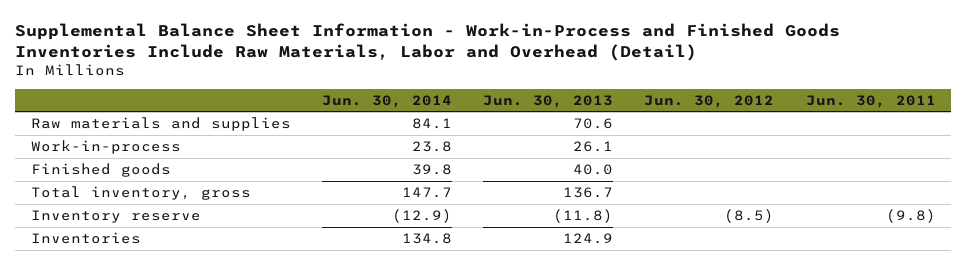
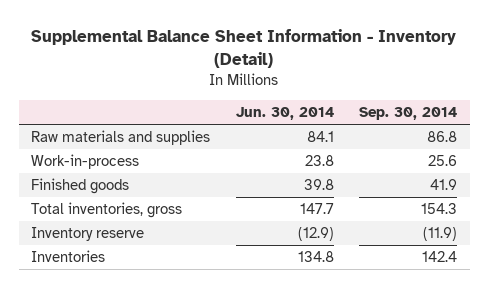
[15,23,841,62] Supplemental Balance Sheet Information - Work-in-Process and Finished Goods Inventories Include Raw Materials, Labor and Overhead (Detail) -> [31,28,457,69] Supplemental Balance Sheet Information - Inventory (Detail)
[483,94,614,108] Jun. 30, 2013 -> none
[644,94,775,108] Jun. 30, 2012 -> none
[805,94,936,108] Jun. 30, 2011 -> none
none -> [359,107,458,121] Sep. 30, 2014
[30,185,251,200] Total inventory, gross -> [31,202,183,219] Total inventories, gross

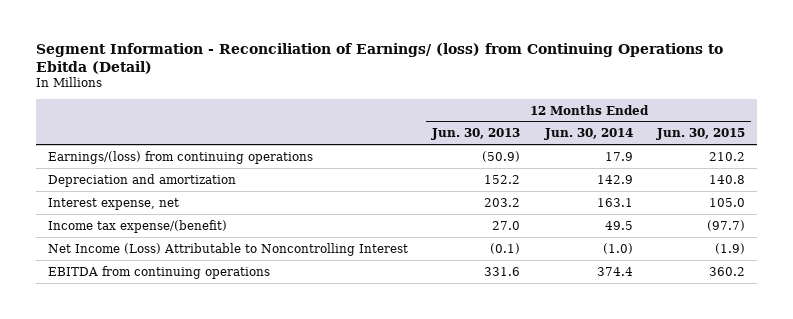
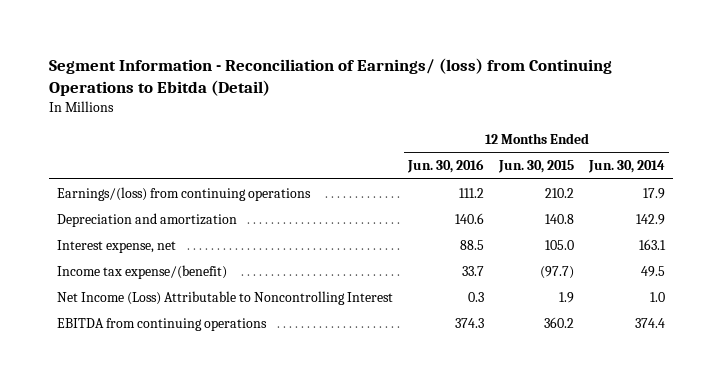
[431,128,521,141] Jun. 30, 2013 -> none
none -> [406,159,484,174] Jun. 30, 2016
[602,242,633,254] (1.0) -> [650,291,666,302] 1.0
[714,242,745,254] (1.9) -> [559,291,575,303] 1.9

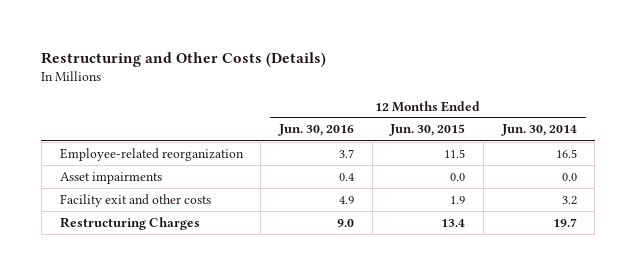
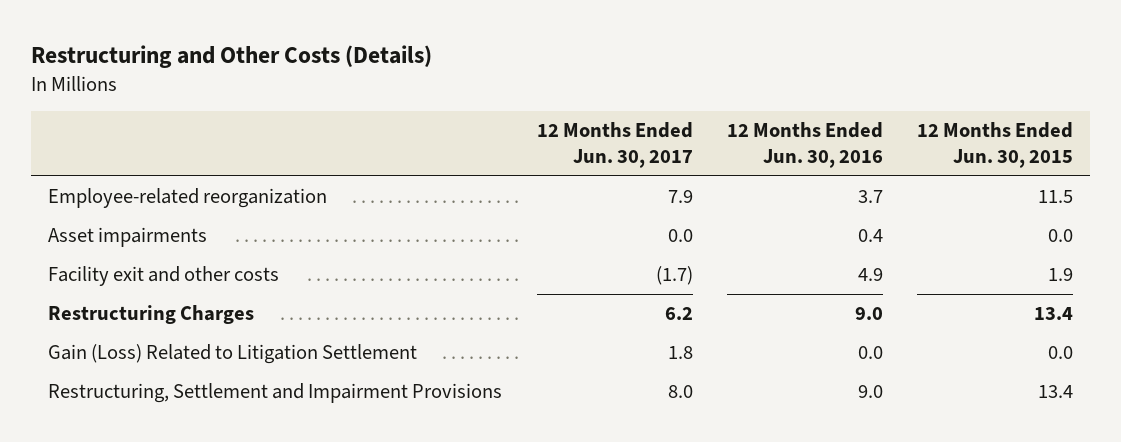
[500,124,577,137] Jun. 30, 2014 -> none
none -> [536,122,693,169] 12 Months Ended Jun. 30, 2017
none -> [48,344,418,365] Gain (Loss) Related to Litigation Settlement
none -> [48,383,503,404] Restructuring, Settlement and Impairment Provisions

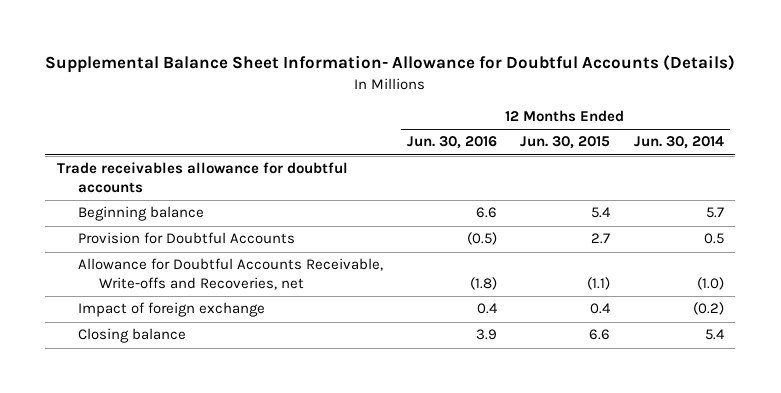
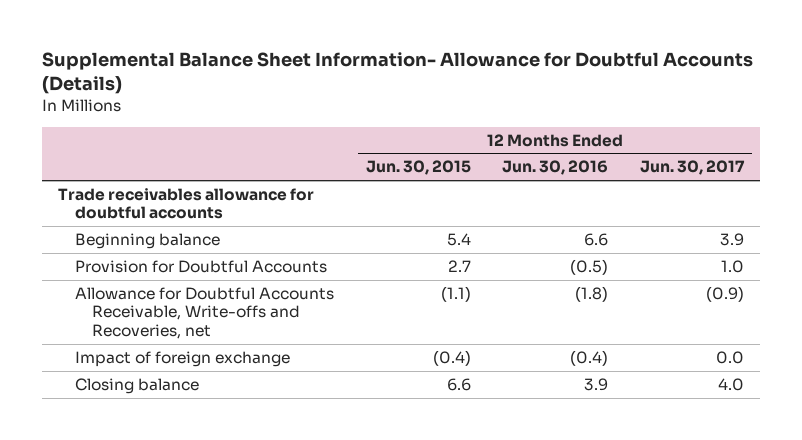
[633,136,724,150] Jun. 30, 2014 -> none
none -> [639,160,745,176] Jun. 30, 2017
[476,303,498,315] 0.4 -> [570,350,609,367] (0.4)
[590,303,612,315] 0.4 -> [432,350,471,367] (0.4)

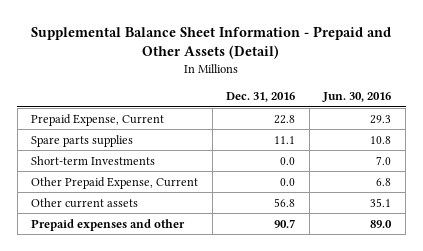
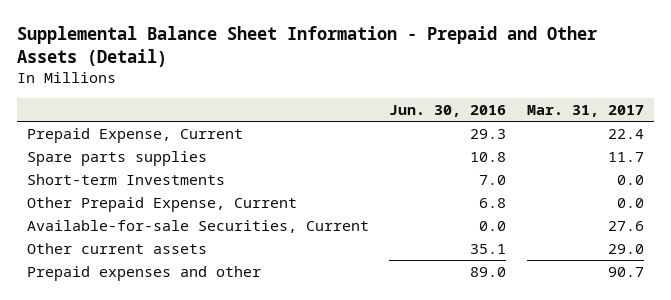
[226,92,296,103] Dec. 31, 2016 -> none
none -> [526,105,644,118] Mar. 31, 2017
none -> [27,219,370,233] Available-for-sale Securities, Current

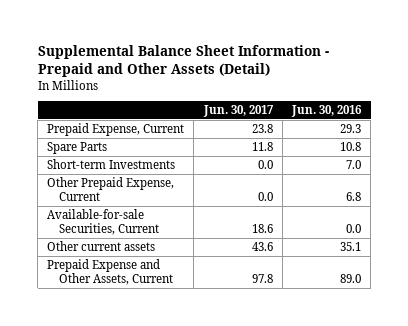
[526,105,644,118] Mar. 31, 2017 -> none
none -> [202,105,274,118] Jun. 30, 2017
[27,150,208,166] Spare parts supplies -> [47,141,108,154] Spare Parts
[27,265,262,281] Prepaid expenses and other -> [47,258,173,286] Prepaid Expense and Other Assets, Current

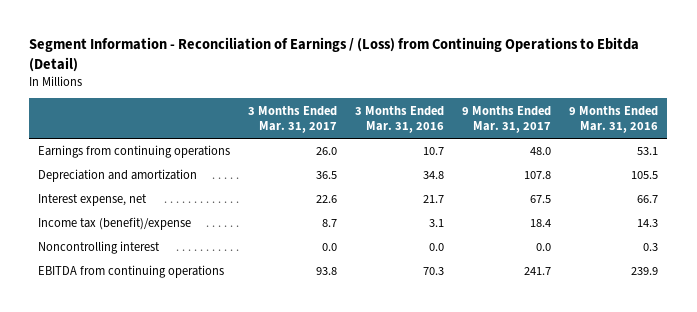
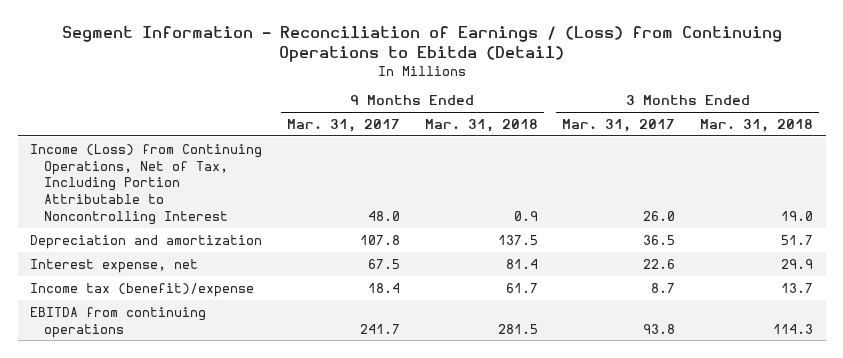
[355,105,445,134] 3 Months Ended Mar. 31, 2016 -> none
[569,105,659,134] 9 Months Ended Mar. 31, 2016 -> none
none -> [424,118,538,132] Mar. 31, 2018
none -> [700,118,814,132] Mar. 31, 2018
[38,145,231,159] Earnings from continuing operations -> [29,143,262,225] Income (Loss) from Continuing Operations, Net of Tax, Including Portion Attributable to Noncontrolling Interest
[38,241,161,255] Noncontrolling interest -> none

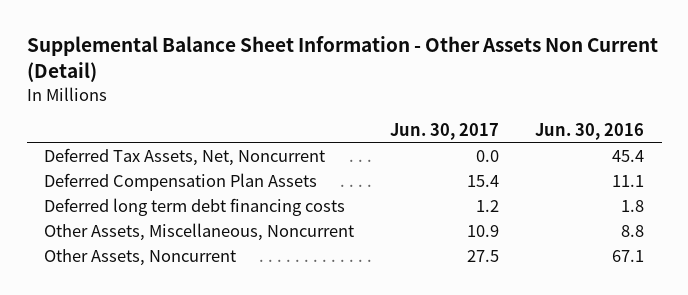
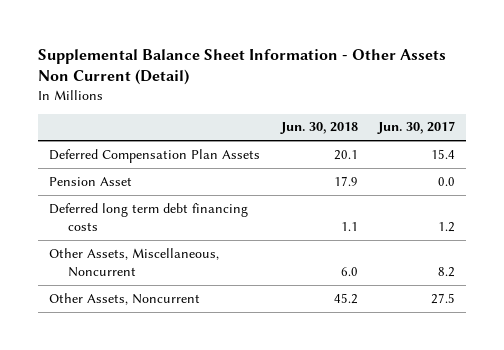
[534,122,644,140] Jun. 30, 2016 -> none
none -> [279,122,358,135] Jun. 30, 2018
[44,147,326,166] Deferred Tax Assets, Net, Noncurrent -> none
none -> [48,176,132,186] Pension Asset
[467,224,500,237] 10.9 -> [438,266,456,277] 8.2

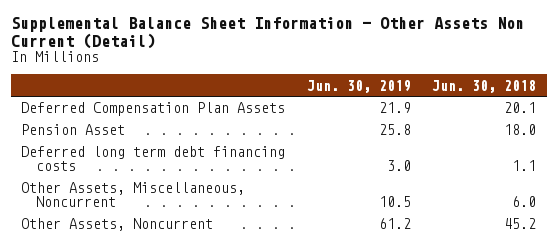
[377,121,456,135] Jun. 30, 2017 -> none
none -> [306,79,411,93] Jun. 30, 2019
[333,175,358,186] 17.9 -> [503,124,536,136] 18.0

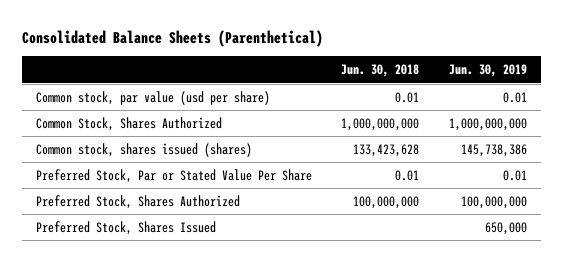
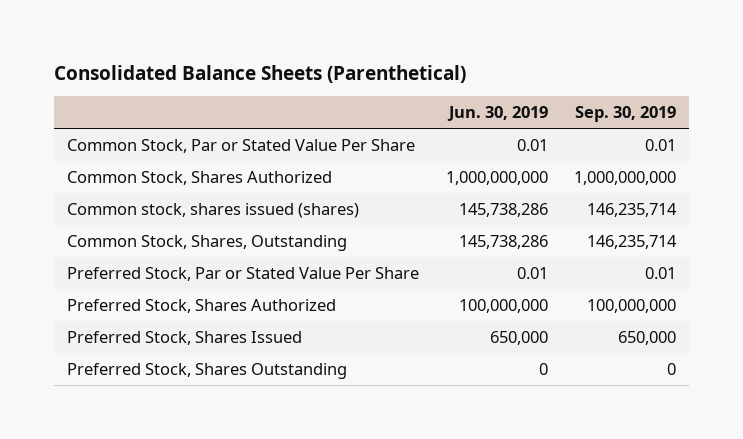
[341,64,420,78] Jun. 30, 2018 -> none
none -> [574,106,676,123] Sep. 30, 2019
[36,90,271,105] Common stock, par value (usd per share) -> [67,139,416,154] Common Stock, Par or Stated Value Per Share
[460,143,527,157] 145,738,386 -> [458,203,548,218] 145,738,286
none -> [67,235,348,252] Common Stock, Shares, Outstanding
none -> [67,363,348,380] Preferred Stock, Shares Outstanding

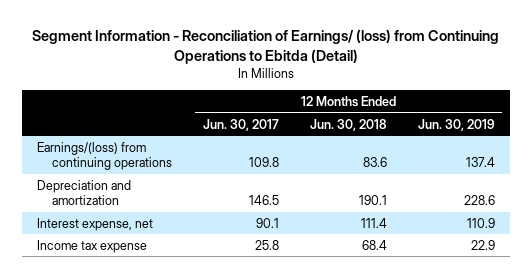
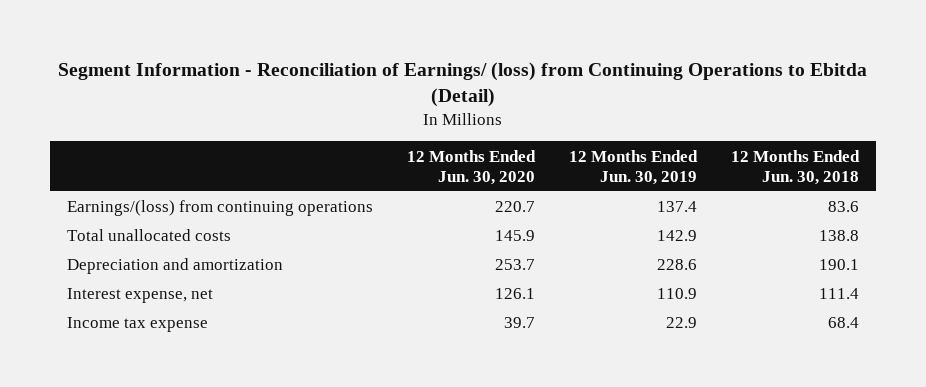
[202,118,279,131] Jun. 30, 2017 -> none
none -> [406,149,536,185] 12 Months Ended Jun. 30, 2020
none -> [66,229,231,242] Total unallocated costs

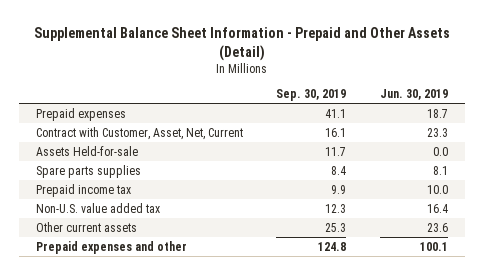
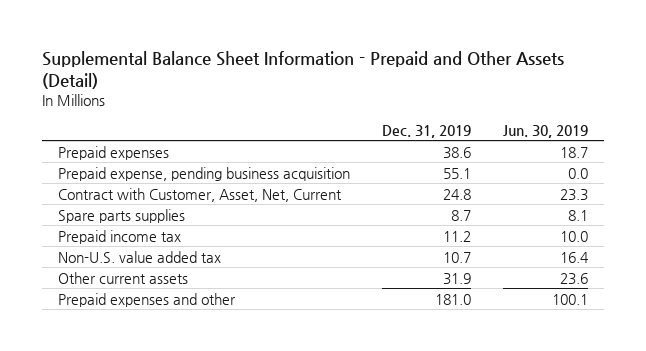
[276,89,347,102] Sep. 30, 2019 -> none
none -> [381,124,471,138] Dec. 31, 2019
none -> [57,166,350,181] Prepaid expense, pending business acquisition
[35,145,138,156] Assets Held-for-sale -> none

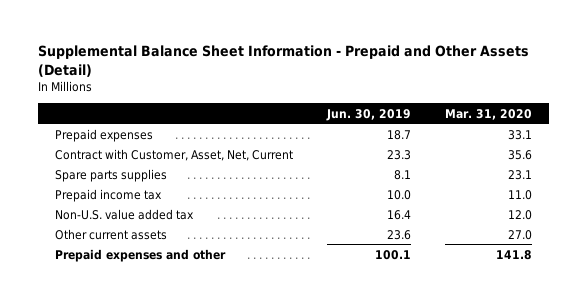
[381,124,471,138] Dec. 31, 2019 -> none
none -> [444,108,532,120] Mar. 31, 2020
[57,166,350,181] Prepaid expense, pending business acquisition -> none

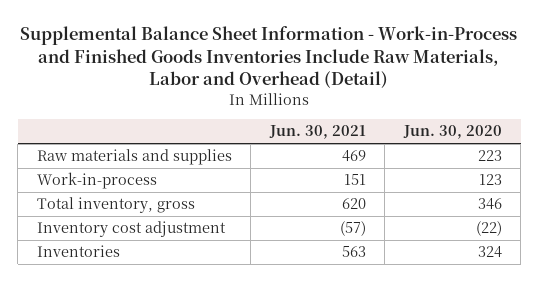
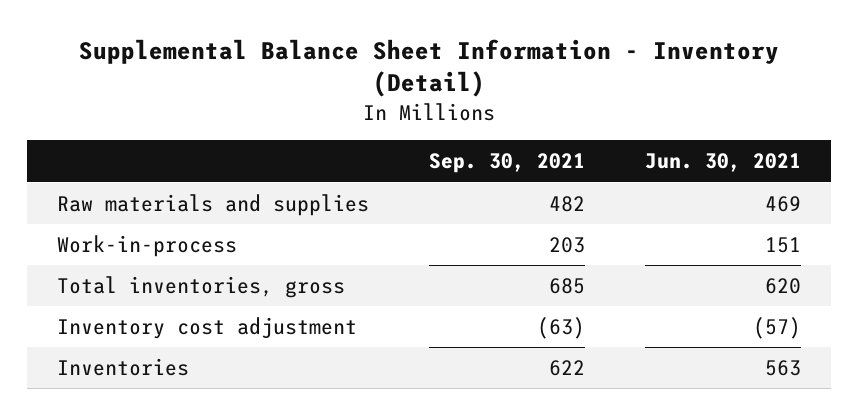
[20,26,518,89] Supplemental Balance Sheet Information - Work-in-Process and Finished Goods Inventories Include Raw Materials, Labor and Overhead (Detail) -> [78,39,779,98] Supplemental Balance Sheet Information - Inventory (Detail)
[402,125,502,140] Jun. 30, 2020 -> none
none -> [428,153,585,174] Sep. 30, 2021
[36,197,195,214] Total inventory, gross -> [56,275,345,298] Total inventories, gross

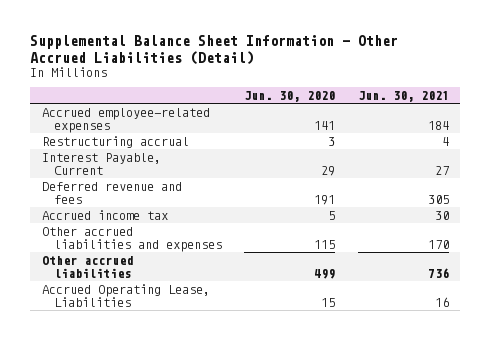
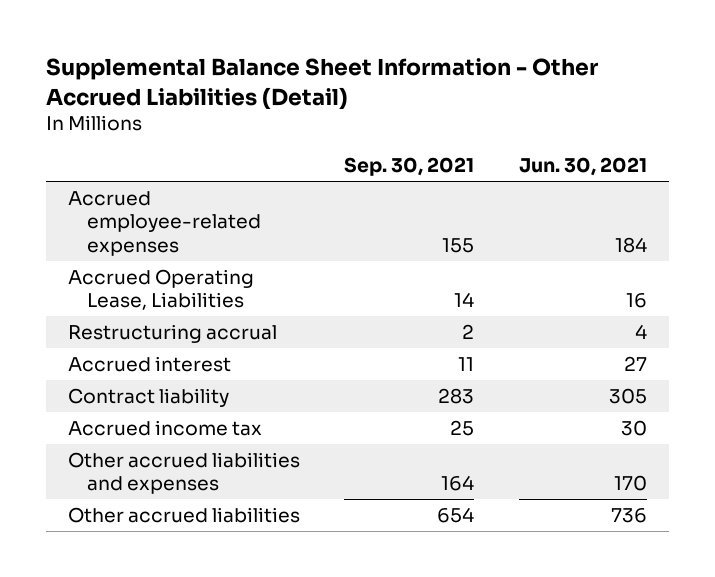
[244,90,336,102] Jun. 30, 2020 -> none
none -> [344,157,475,177] Sep. 30, 2021
[41,283,210,307] Accrued Operating Lease, Liabilities -> [67,268,254,311] Accrued Operating Lease, Liabilities
[41,152,161,175] Interest Payable, Current -> [67,355,231,372] Accrued interest
[41,181,182,204] Deferred revenue and fees -> [67,387,229,407] Contract liability

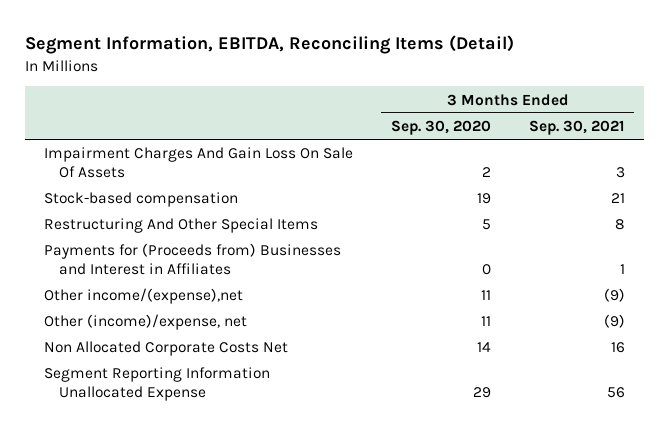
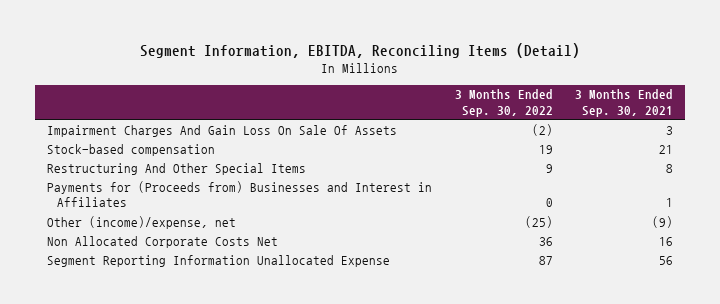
[390,120,491,136] Sep. 30, 2020 -> none
none -> [454,89,553,117] 3 Months Ended Sep. 30, 2022
[43,288,243,305] Other income/(expense),net -> none

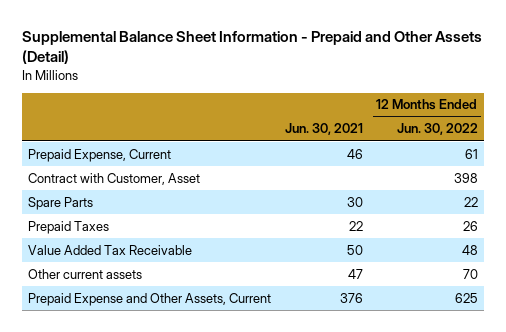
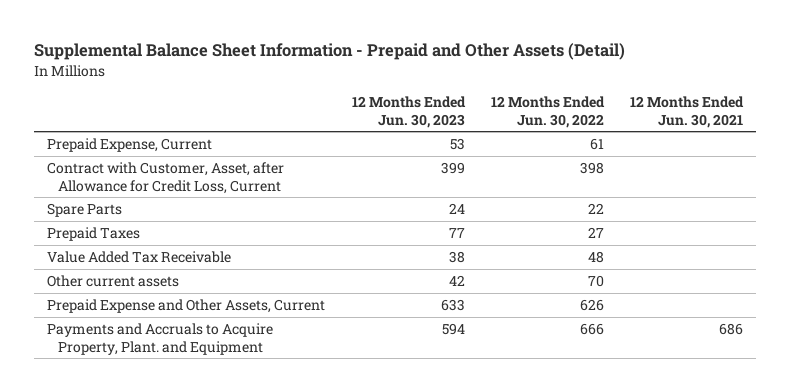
[285,123,364,136] Jun. 30, 2021 -> none
none -> [351,95,466,128] 12 Months Ended Jun. 30, 2023
none -> [630,95,745,128] 12 Months Ended Jun. 30, 2021
[28,172,201,185] Contract with Customer, Asset -> [47,161,285,194] Contract with Customer, Asset, after Allowance for Credit Loss, Current
[462,220,478,231] 26 -> [587,226,604,238] 27
[454,292,478,303] 625 -> [579,298,604,311] 626
none -> [47,322,274,355] Payments and Accruals to Acquire Property, Plant. and Equipment

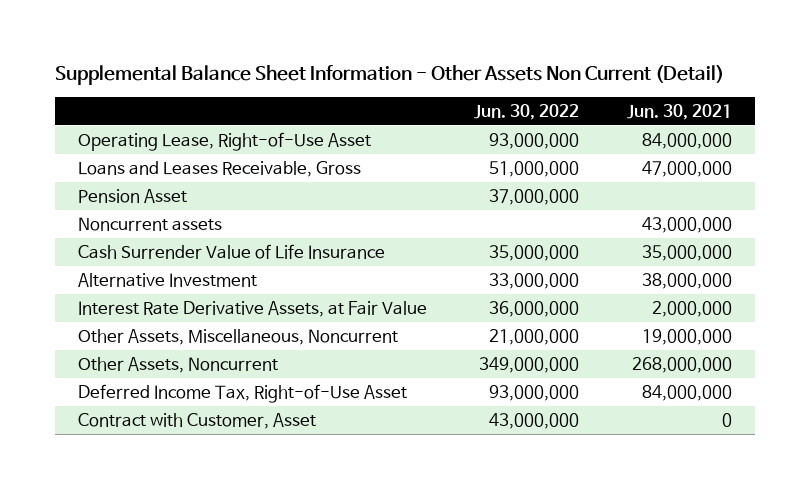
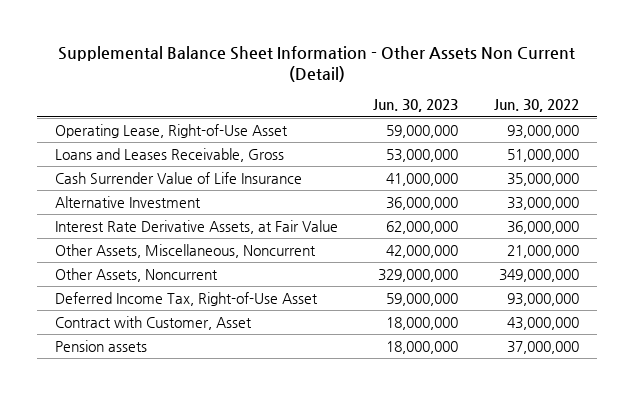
[626,103,732,120] Jun. 30, 2021 -> none
none -> [373,99,459,113] Jun. 30, 2023
[78,188,188,203] Pension Asset -> none
[78,216,223,231] Noncurrent assets -> none
none -> [54,339,147,352] Pension assets

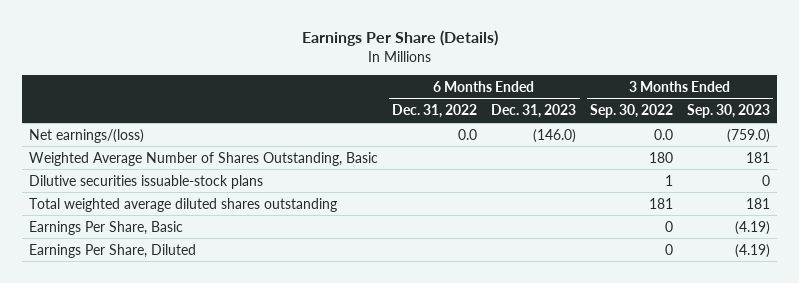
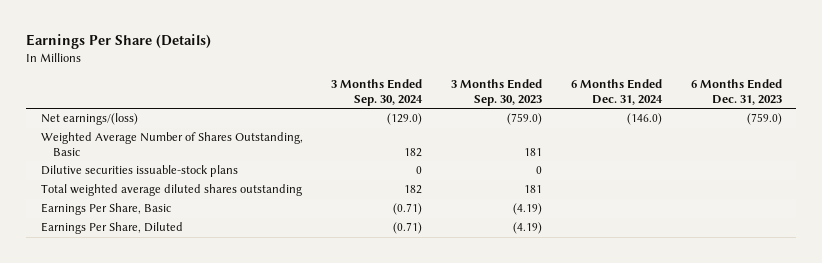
[392,104,478,119] Dec. 31, 2022 -> none
[590,104,674,119] Sep. 30, 2022 -> none
none -> [331,79,424,106] 3 Months Ended Sep. 30, 2024
none -> [571,79,664,105] 6 Months Ended Dec. 31, 2024
[533,128,577,143] (146.0) -> [746,113,782,126] (759.0)

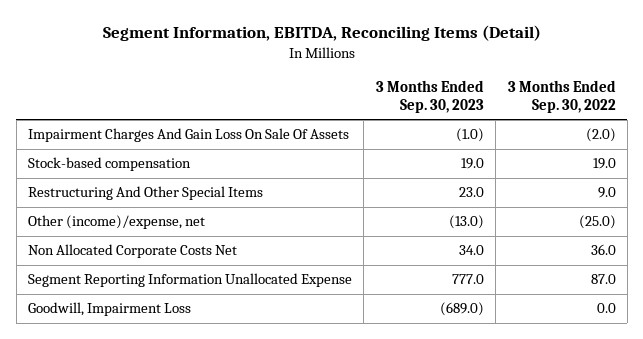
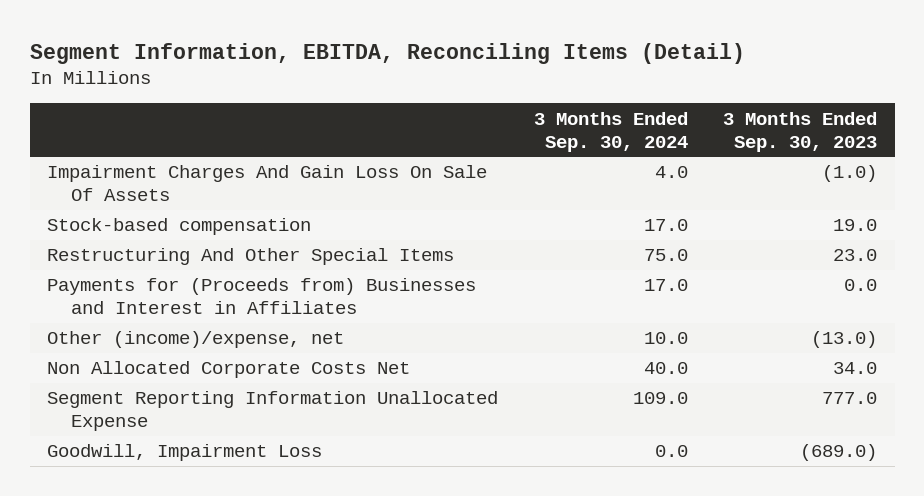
[507,79,616,113] 3 Months Ended Sep. 30, 2022 -> none
none -> [533,111,688,152] 3 Months Ended Sep. 30, 2024
none -> [47,278,477,315] Payments for (Proceeds from) Businesses and Interest in Affiliates

